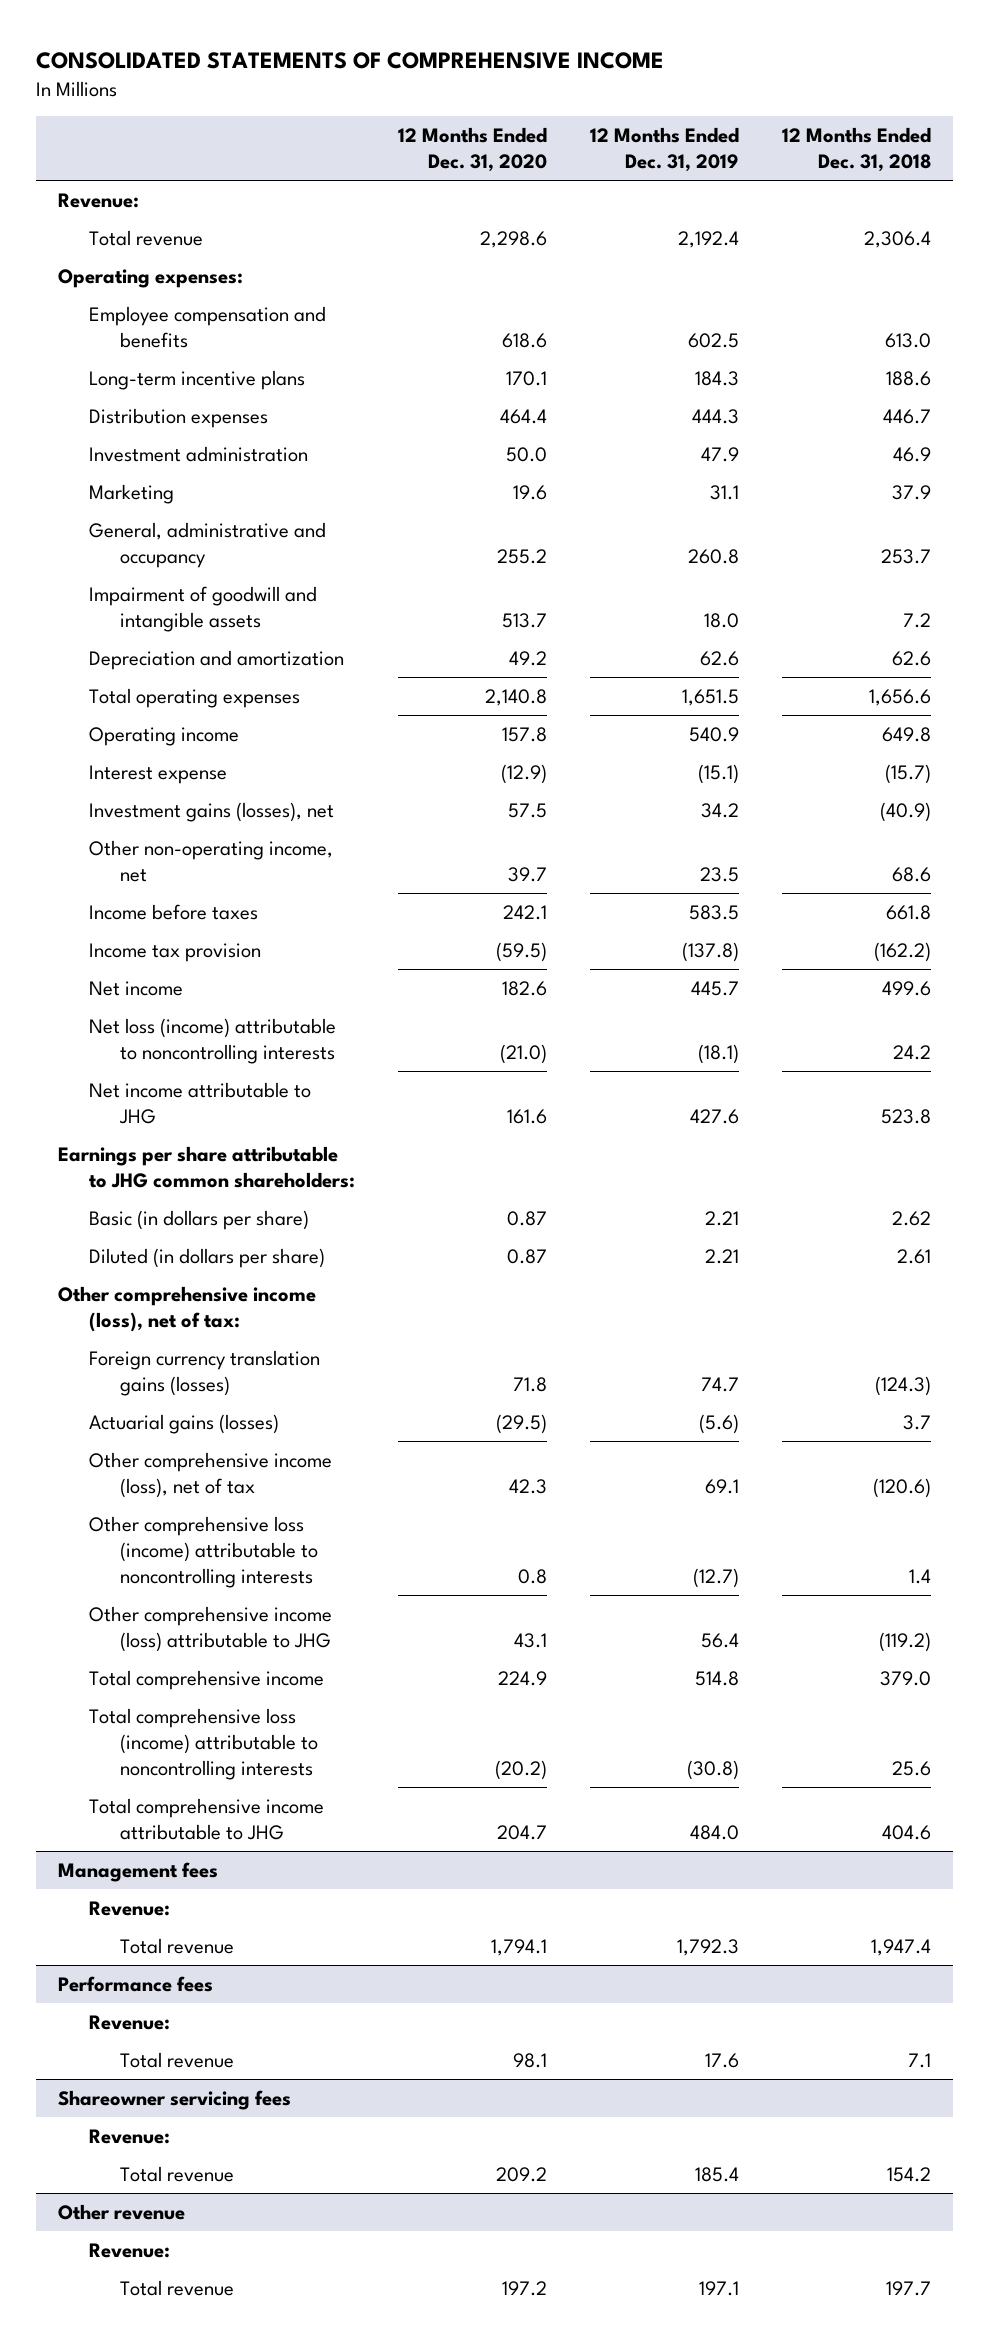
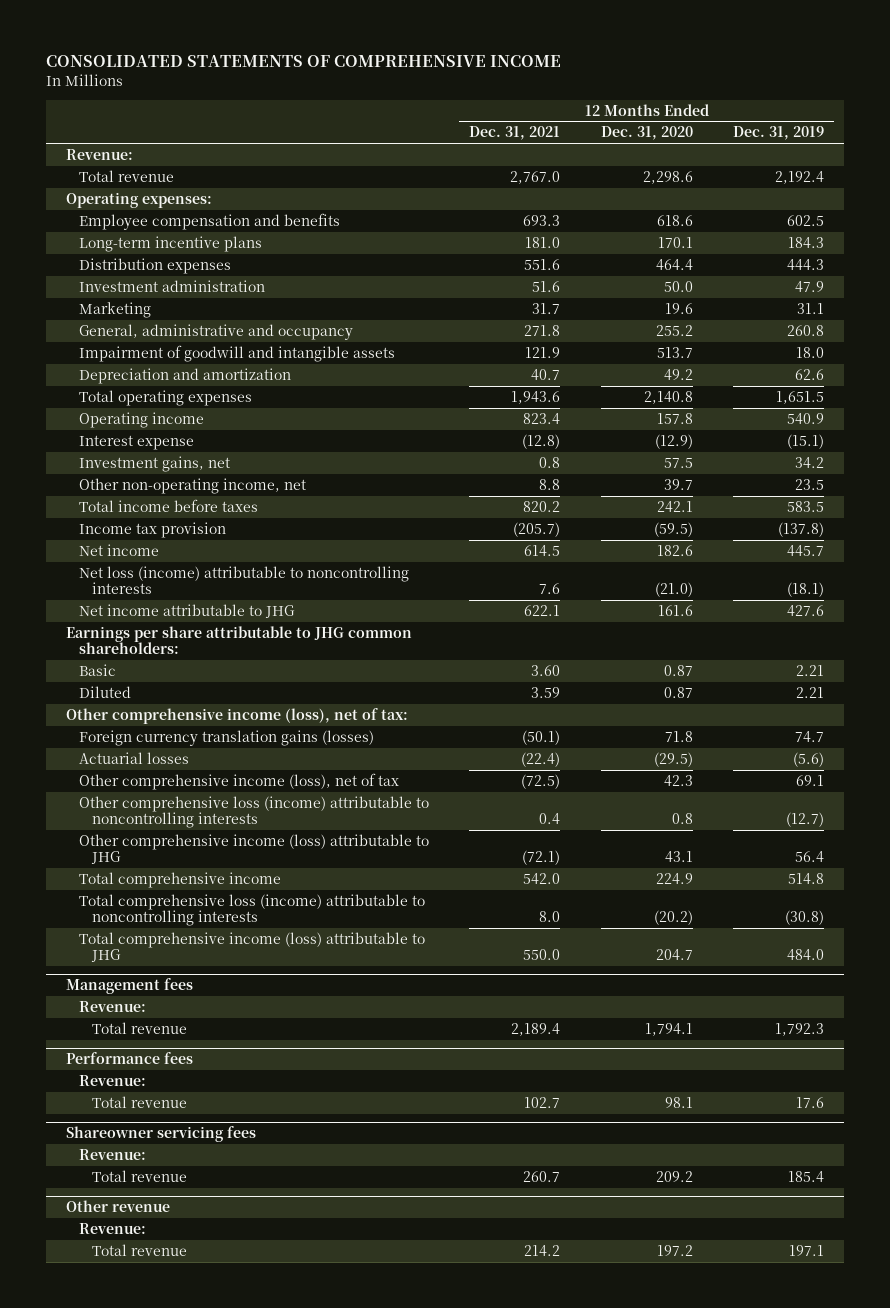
[782,127,932,173] 12 Months Ended Dec. 31, 2018 -> none
none -> [469,126,561,141] Dec. 31, 2021
[88,801,334,822] Investment gains (losses), net -> [78,455,230,472] Investment gains, net
[88,903,258,920] Income before taxes -> [78,498,258,512] Total income before taxes
[88,1209,309,1230] Basic (in dollars per share) -> [78,663,116,676] Basic
[88,1247,325,1268] Diluted (in dollars per share) -> [78,685,131,698] Diluted
[88,1413,279,1434] Actuarial gains (losses) -> [78,751,189,764] Actuarial losses
[88,1797,324,1840] Total comprehensive income attributable to JHG -> [78,931,425,963] Total comprehensive income (loss) attributable to JHG

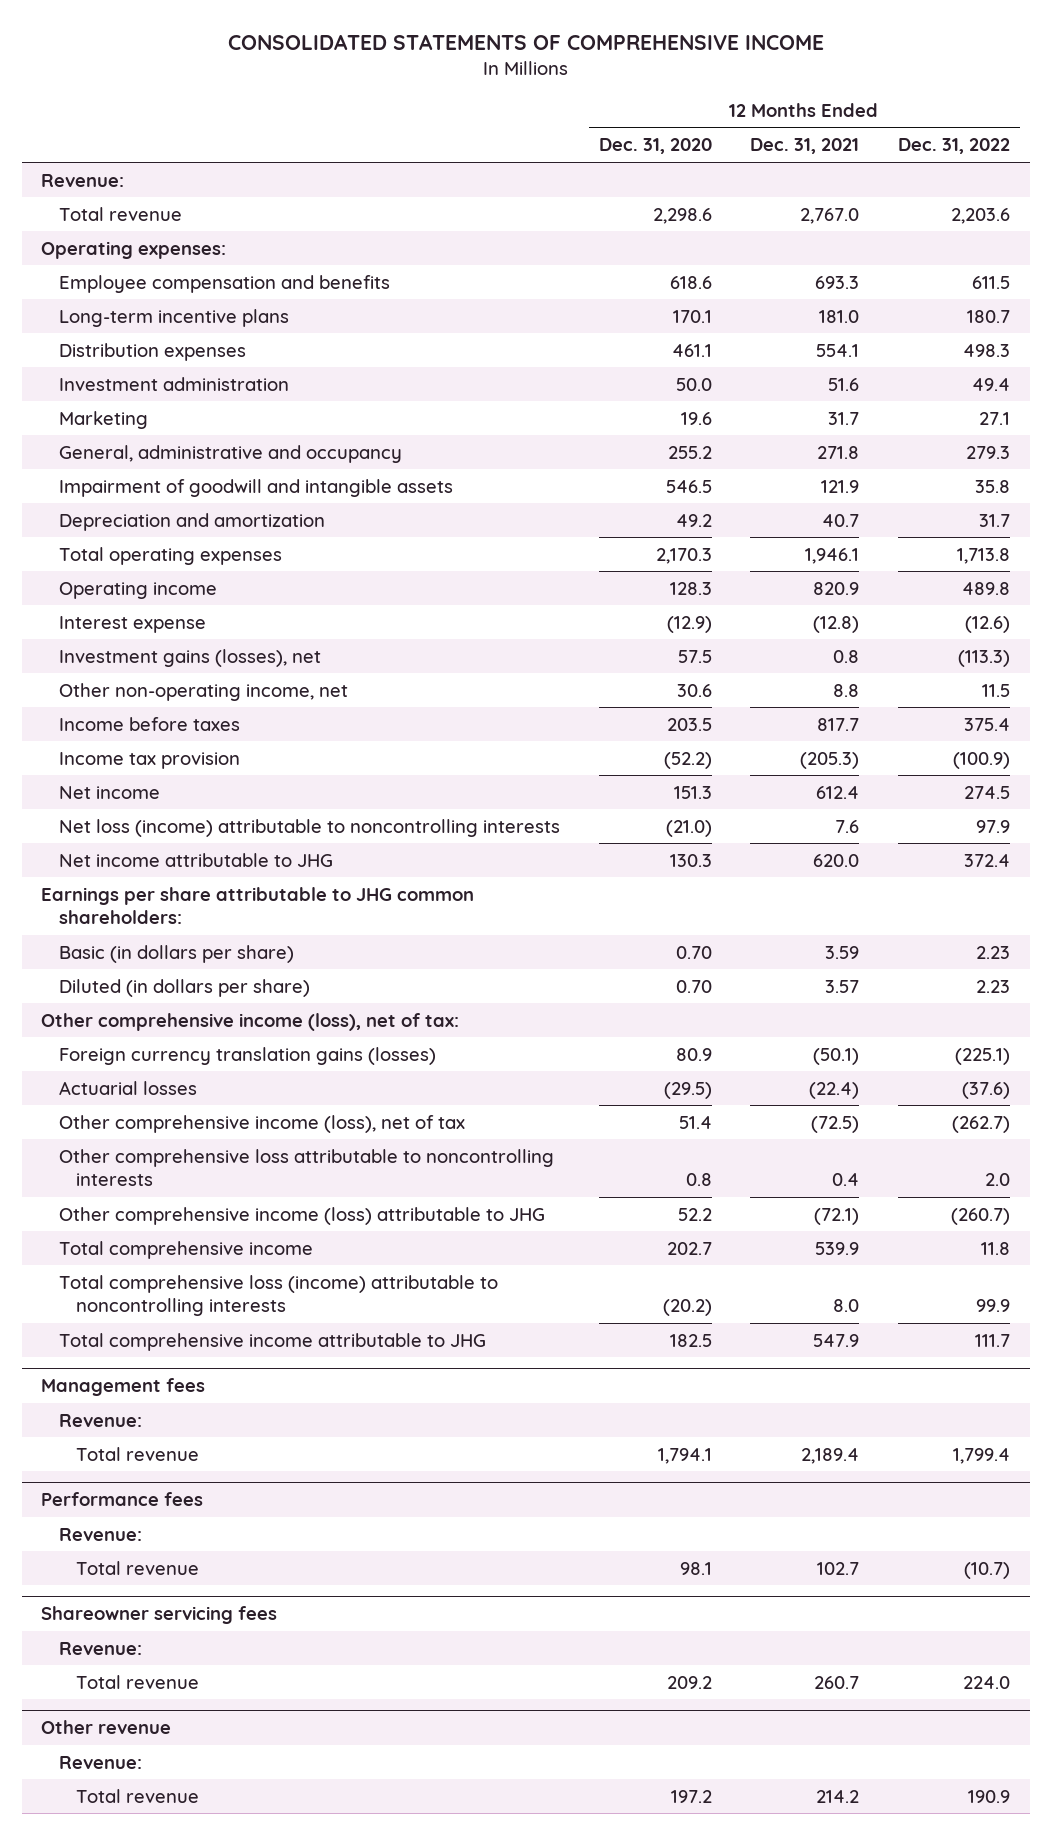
[733,126,825,141] Dec. 31, 2019 -> none
none -> [898,138,1011,155] Dec. 31, 2022
[524,258,561,270] 551.6 -> [816,343,860,357] 554.1
[655,258,693,270] 464.4 -> [671,343,712,357] 461.1
[656,346,693,358] 513.7 -> [665,479,712,493] 546.5
[511,390,561,404] 1,943.6 -> [805,547,860,564] 1,946.1
[643,390,693,404] 2,140.8 -> [655,547,712,564] 2,170.3
[523,412,561,424] 823.4 -> [813,581,860,595] 820.9
[656,412,693,424] 157.8 -> [669,581,712,595] 128.3
[78,455,230,472] Investment gains, net -> [58,648,321,667] Investment gains (losses), net
[663,478,693,490] 39.7 -> [676,683,712,697] 30.6
[78,498,258,512] Total income before taxes -> [58,716,240,731] Income before taxes
[523,500,561,512] 820.2 -> [817,717,860,731] 817.7
[656,500,693,512] 242.1 -> [666,717,712,731] 203.5
[513,521,561,537] (205.7) -> [800,751,860,769] (205.3)
[653,521,693,537] (59.5) -> [663,751,712,769] (52.2)
[524,544,561,556] 614.5 -> [816,785,860,799] 612.4
[656,544,693,556] 182.6 -> [673,785,712,799] 151.3
[524,604,561,616] 622.1 -> [813,853,860,867] 620.0
[657,604,693,616] 161.6 -> [669,853,712,867] 130.3
[78,663,116,676] Basic -> [58,944,294,963] Basic (in dollars per share)
[531,664,561,676] 3.60 -> [825,945,860,959] 3.59
[663,664,693,676] 0.87 -> [675,945,712,959] 0.70
[78,685,131,698] Diluted -> [58,978,310,997] Diluted (in dollars per share)
[531,686,561,698] 3.59 -> [825,979,860,993] 3.57
[663,686,693,698] 0.87 -> [675,979,712,993] 0.70
[664,730,693,742] 71.8 -> [675,1047,712,1061] 80.9
[663,774,693,786] 42.3 -> [678,1115,712,1129] 51.4
[78,795,429,829] Other comprehensive loss (income) attributable to noncontrolling interests -> [58,1148,554,1187] Other comprehensive loss attributable to noncontrolling interests
[664,851,693,863] 43.1 -> [677,1207,712,1221] 52.2
[523,872,561,884] 542.0 -> [815,1241,860,1255] 539.9
[655,872,693,884] 224.9 -> [666,1241,712,1255] 202.7
[78,931,425,963] Total comprehensive income (loss) attributable to JHG -> [58,1332,486,1351] Total comprehensive income attributable to JHG
[523,949,561,961] 550.0 -> [813,1333,860,1347] 547.9
[655,949,693,961] 204.7 -> [669,1333,712,1347] 182.5

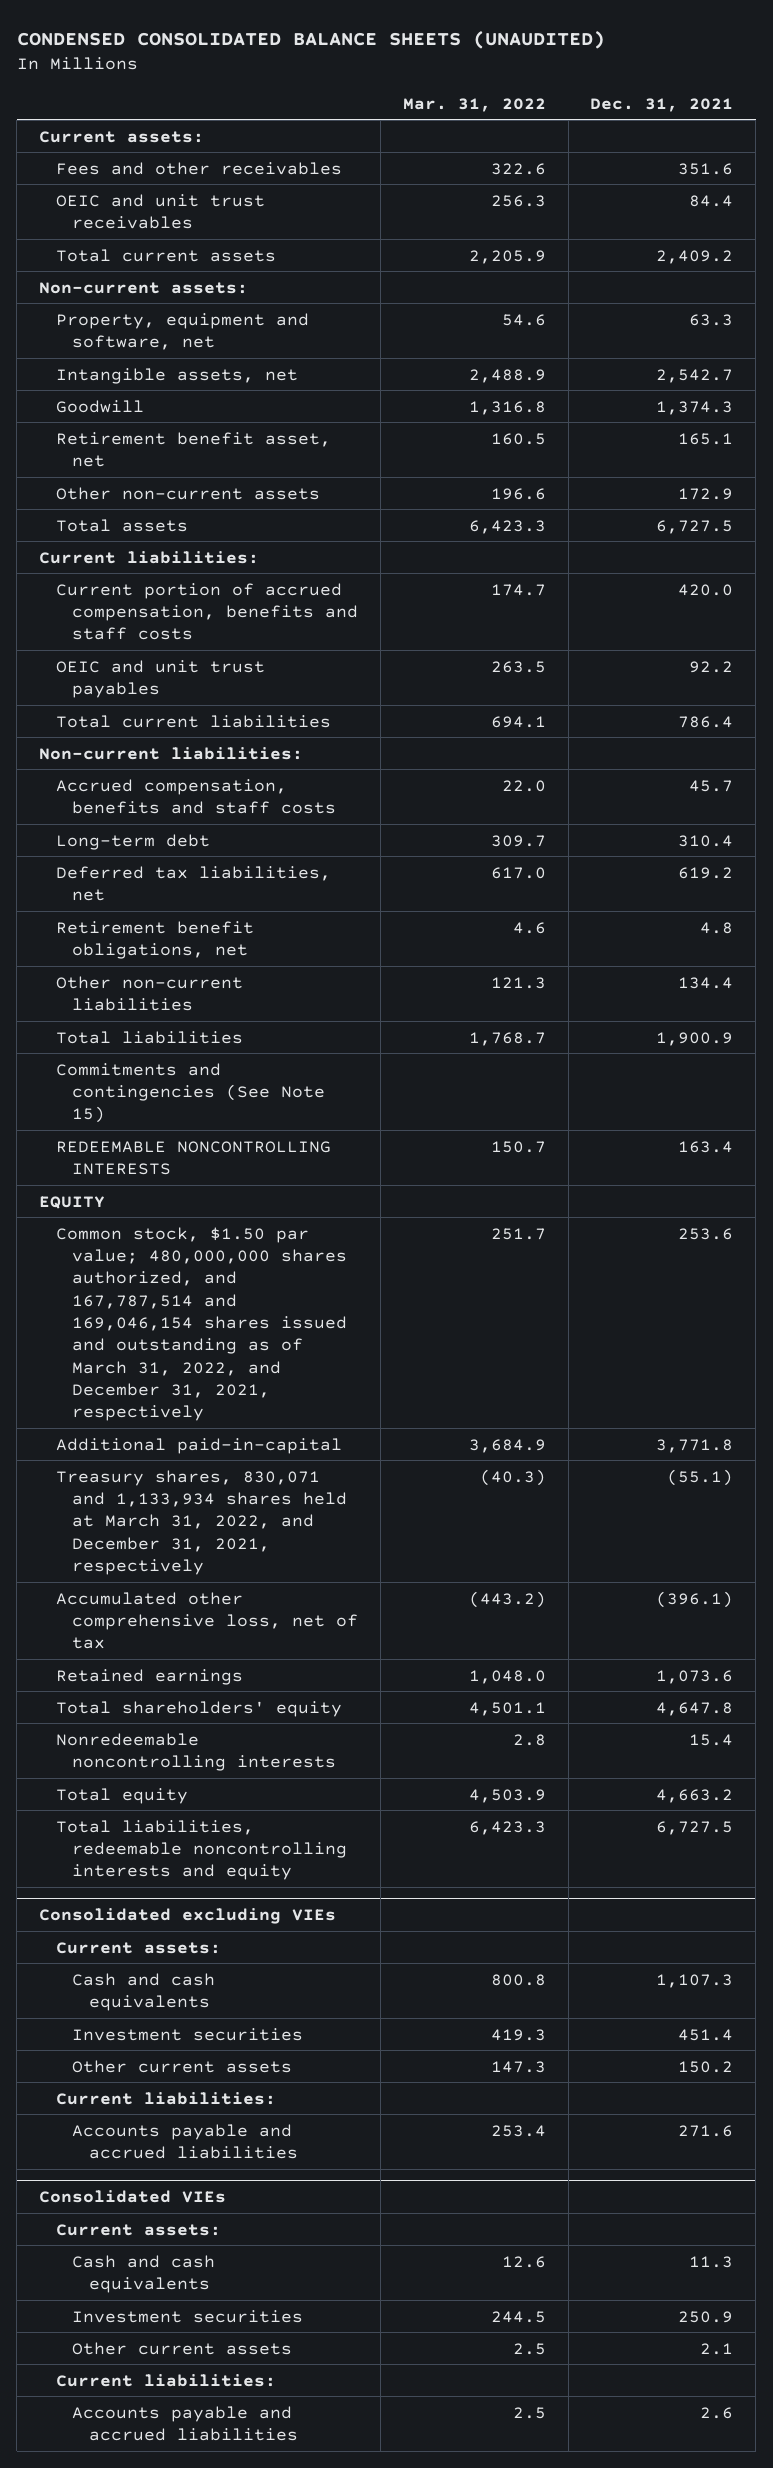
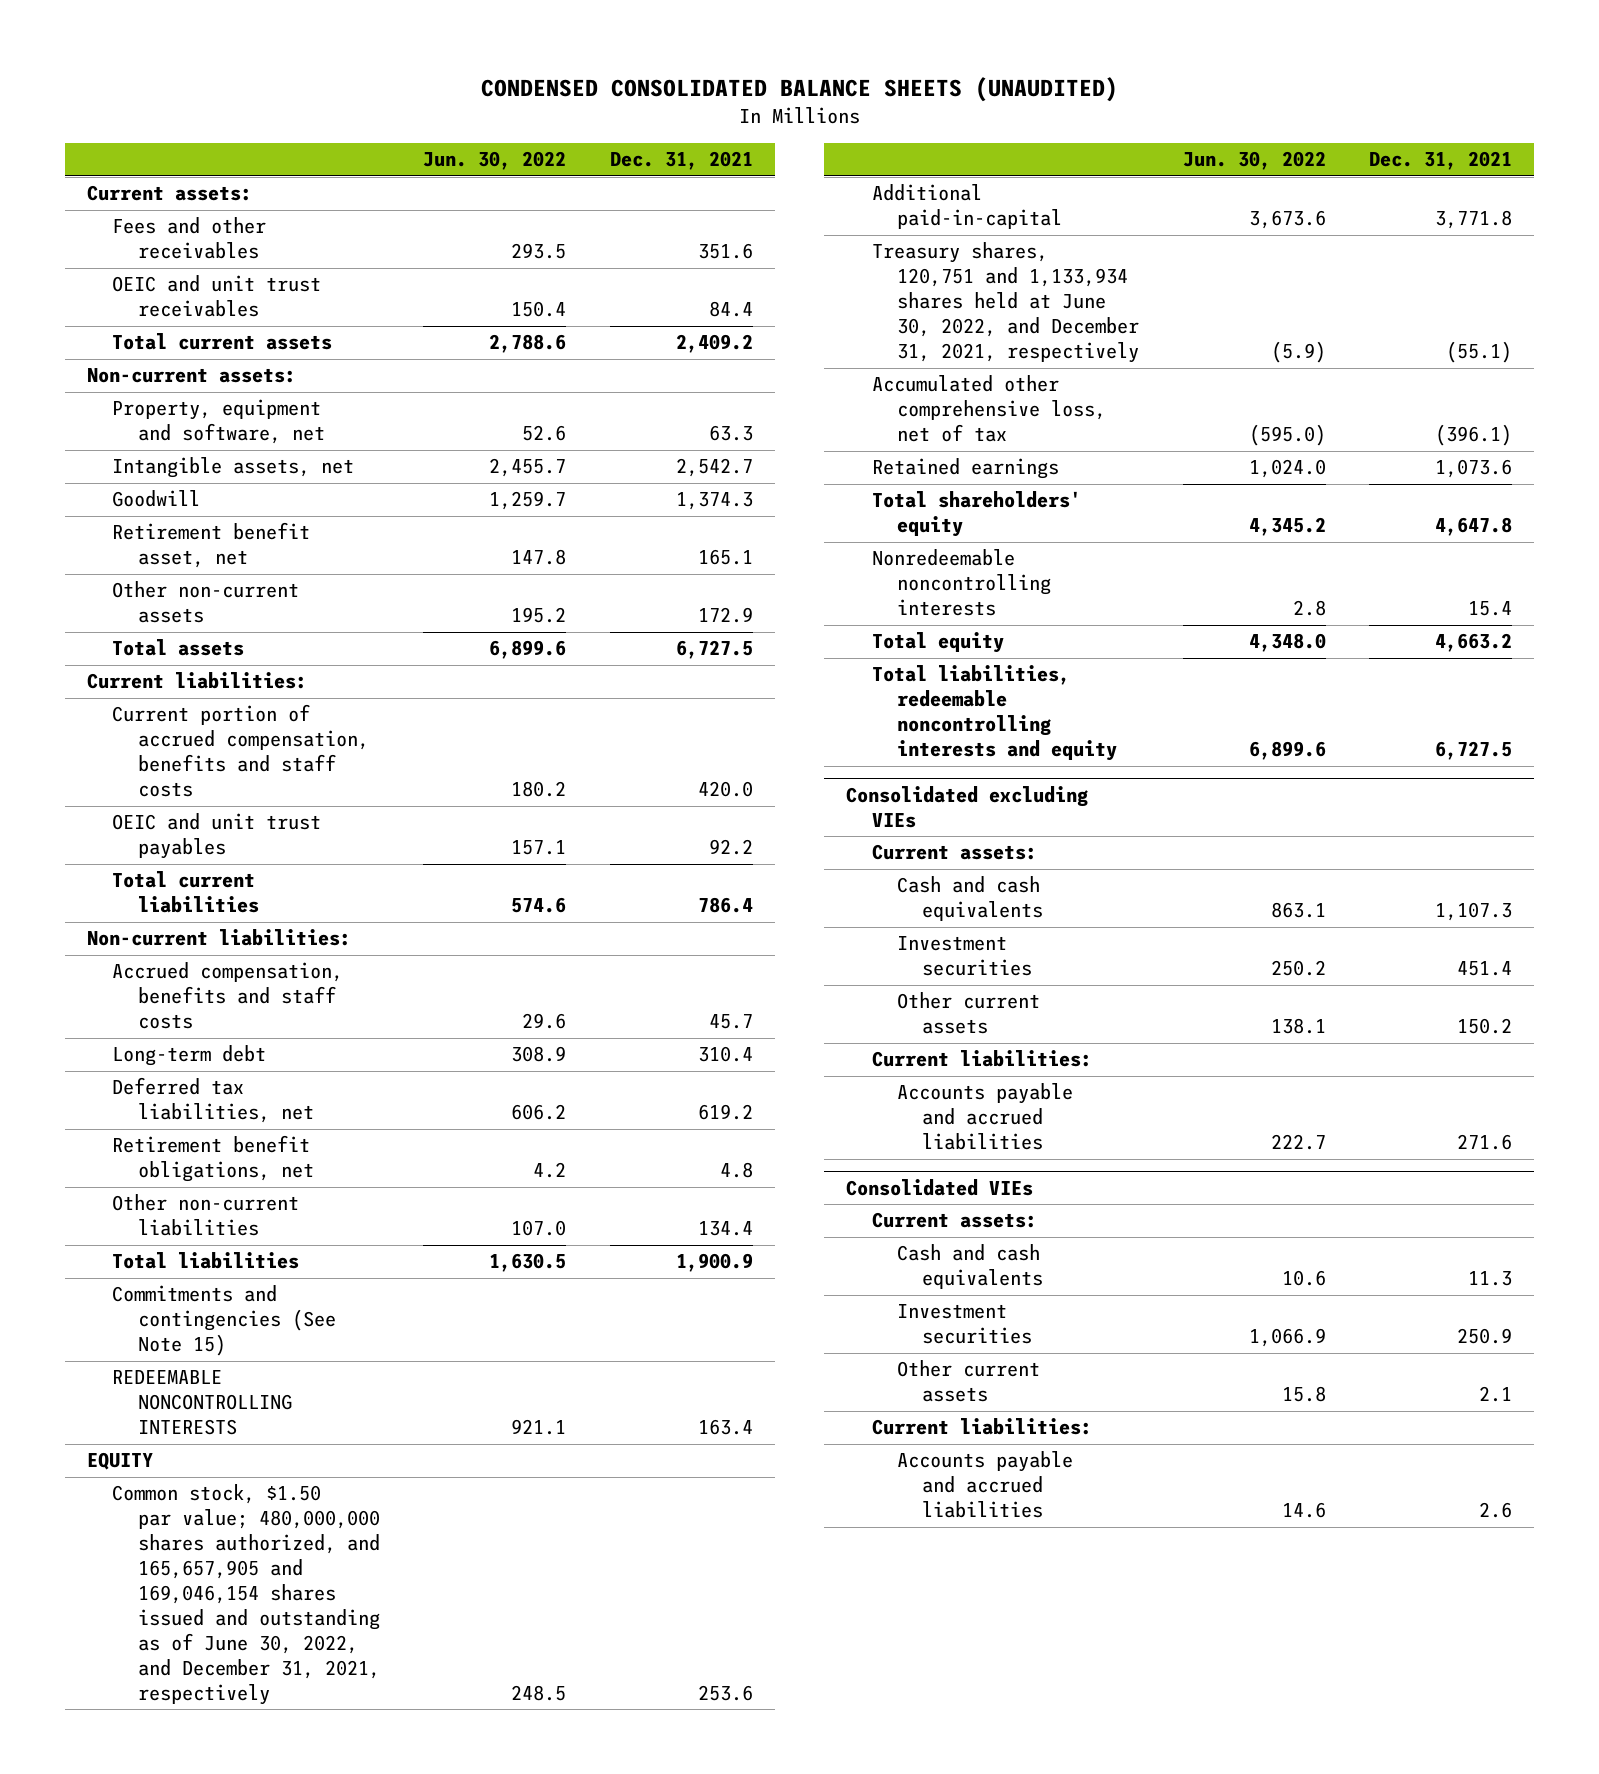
[402,97,546,112] Mar. 31, 2022 -> none
none -> [423,151,567,171] Jun. 30, 2022
[55,1226,348,1422] Common stock, $1.50 par value; 480,000,000 shares authorized, and 167,787,514 and 169,046,154 shares issued and outstanding as of March 31, 2022, and December 31, 2021, respectively -> [112,1484,380,1705] Common stock, $1.50 par value; 480,000,000 shares authorized, and 165,657,905 and 169,046,154 shares issued and outstanding as of June 30, 2022, and December 31, 2021, respectively
[55,1469,348,1575] Treasury shares, 830,071 and 1,133,934 shares held at March 31, 2022, and December 31, 2021, respectively -> [871,242,1139,364] Treasury shares, 120,751 and 1,133,934 shares held at June 30, 2022, and December 31, 2021, respectively

